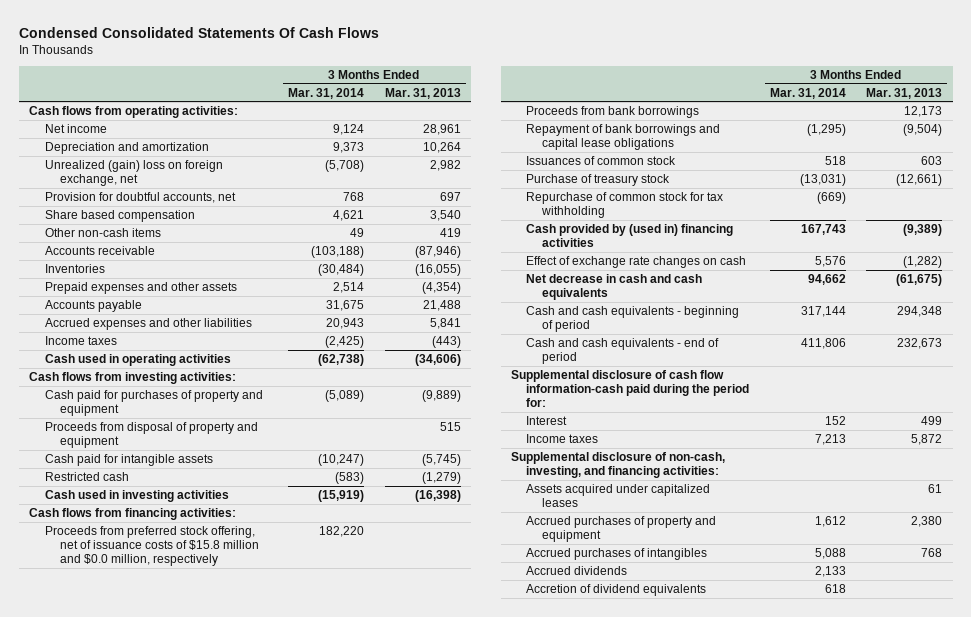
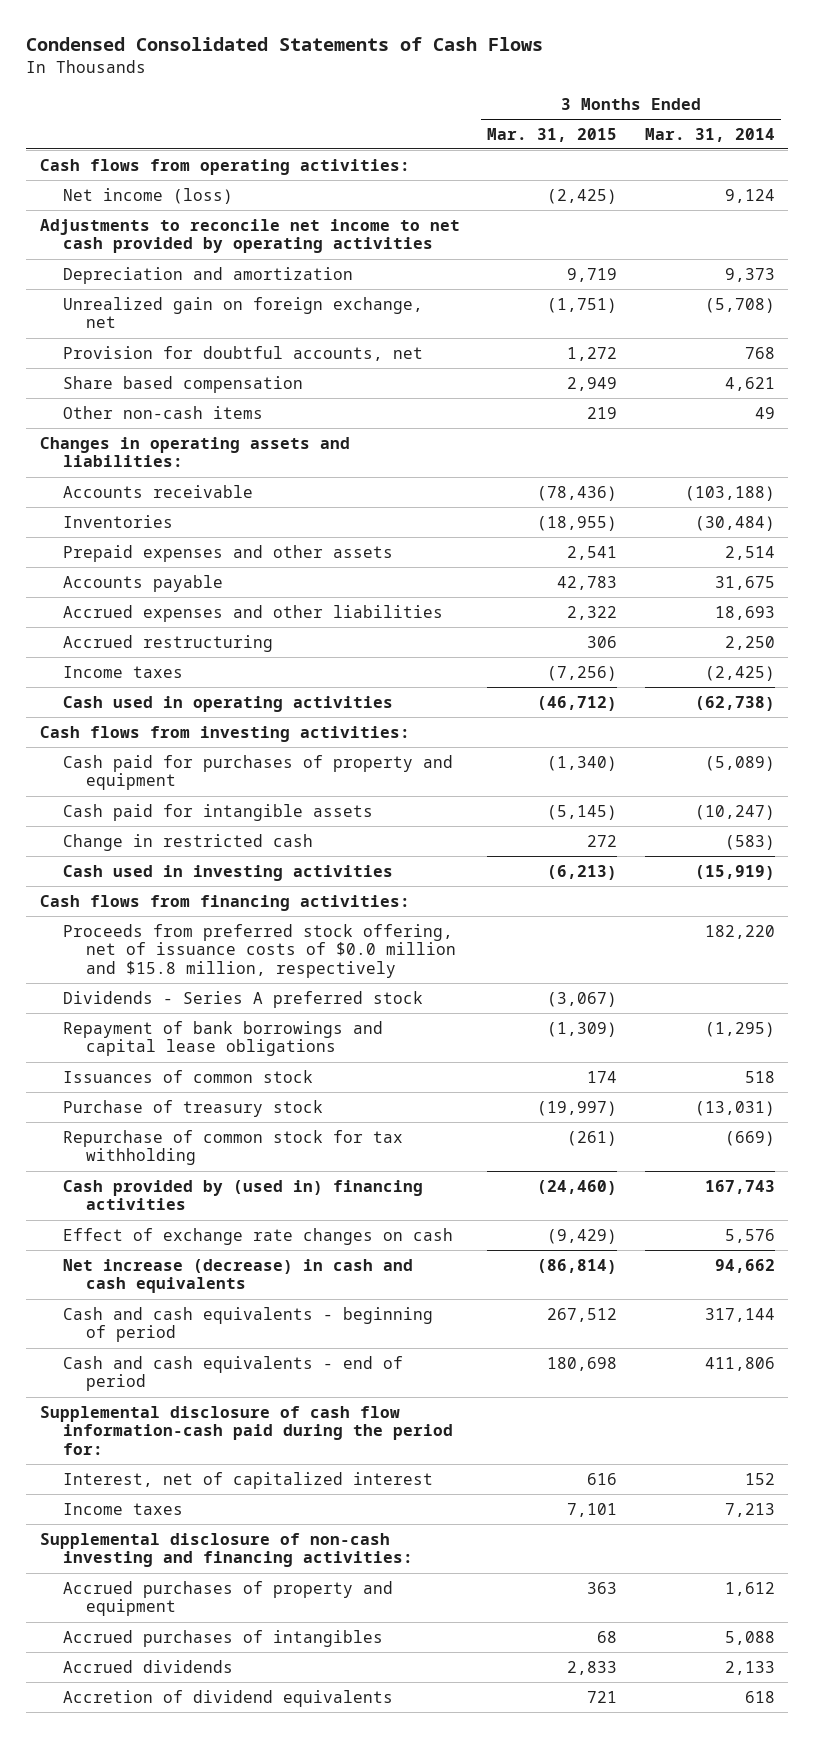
[18,26,379,38] Condensed Consolidated Statements Of Cash Flows -> [26,37,544,52] Condensed Consolidated Statements of Cash Flows
[384,87,461,99] Mar. 31, 2013 -> none
none -> [487,127,618,142] Mar. 31, 2015
[44,124,107,134] Net income -> [63,187,234,204] Net income (loss)
none -> [40,218,461,254] Adjustments to reconcile net income to net cash provided by operating activities
[44,160,223,187] Unrealized (gain) loss on foreign exchange, net -> [63,296,424,329] Unrealized gain on foreign exchange, net
none -> [40,436,351,468] Changes in operating assets and liabilities:
[326,318,365,330] 20,943 -> [714,605,775,620] 18,693
none -> [63,634,274,652] Accrued restructuring
[44,422,258,449] Proceeds from disposal of property and equipment -> none
[44,472,129,482] Restricted cash -> [63,833,314,851] Change in restricted cash
[526,106,700,119] Proceeds from bank borrowings -> none
[44,526,260,567] Proceeds from preferred stock offering, net of issuance costs of $15.8 million and $0.0 million, respectively -> [63,923,457,979] Proceeds from preferred stock offering, net of issuance costs of $0.0 million and $15.8 million, respectively
none -> [63,990,424,1008] Dividends - Series A preferred stock
[526,274,703,301] Net decrease in cash and cash equivalents -> [63,1258,414,1294] Net increase (decrease) in cash and cash equivalents
[526,416,568,426] Interest -> [63,1471,434,1489] Interest, net of capitalized interest
[526,484,711,508] Assets acquired under capitalized leases -> none
[510,452,725,479] Supplemental disclosure of non-cash, investing, and financing activities: -> [40,1532,414,1568] Supplemental disclosure of non-cash investing and financing activities:

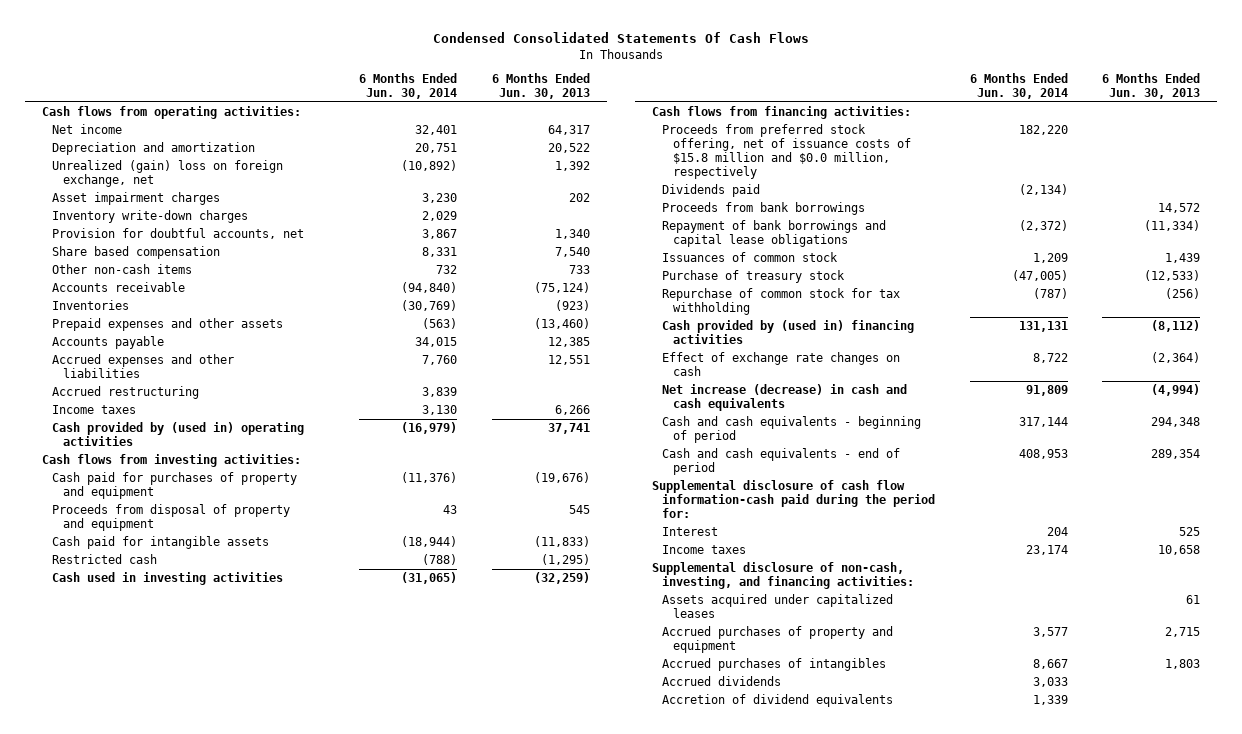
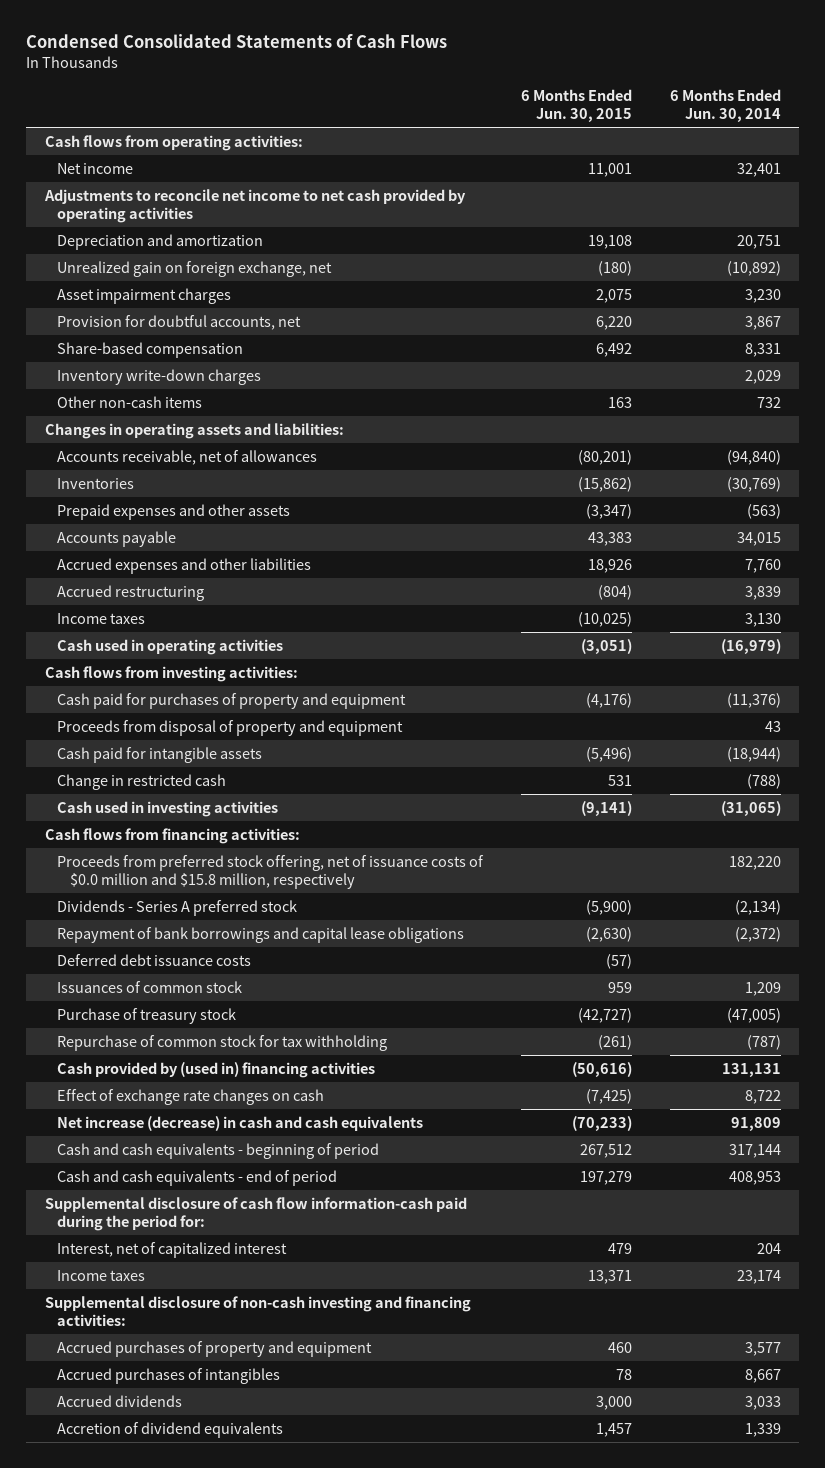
[432,32,809,44] Condensed Consolidated Statements Of Cash Flows -> [25,34,447,49] Condensed Consolidated Statements of Cash Flows
[491,73,590,100] 6 Months Ended Jun. 30, 2013 -> none
none -> [520,88,632,123] 6 Months Ended Jun. 30, 2015
none -> [43,188,466,224] Adjustments to reconcile net income to net cash provided by operating activities
[52,160,284,188] Unrealized (gain) loss on foreign exchange, net -> [57,260,333,277] Unrealized gain on foreign exchange, net
[52,246,221,260] Share based compensation -> [57,341,244,358] Share-based compensation
[52,210,249,224] Inventory write-down charges -> [57,368,262,385] Inventory write-down charges
none -> [44,422,344,439] Changes in operating assets and liabilities:
[52,282,186,293] Accounts receivable -> [57,449,318,465] Accounts receivable, net of allowances
[52,422,305,447] Cash provided by (used in) operating activities -> [57,638,284,655] Cash used in operating activities
[52,554,158,565] Restricted cash -> [57,773,227,790] Change in restricted cash
[662,202,866,216] Proceeds from bank borrowings -> none
[662,124,911,179] Proceeds from preferred stock offering, net of issuance costs of $15.8 million and $0.0 million, respectively -> [57,854,485,890] Proceeds from preferred stock offering, net of issuance costs of $0.0 million and $15.8 million, respectively
[662,184,761,198] Dividends paid -> [57,899,298,916] Dividends - Series A preferred stock
none -> [57,953,252,966] Deferred debt issuance costs
[662,527,719,537] Interest -> [57,1241,288,1258] Interest, net of capitalized interest
[662,594,894,619] Assets acquired under capitalized leases -> none
[652,562,915,590] Supplemental disclosure of non-cash, investing, and financing activities: -> [44,1295,471,1327] Supplemental disclosure of non-cash investing and financing activities:

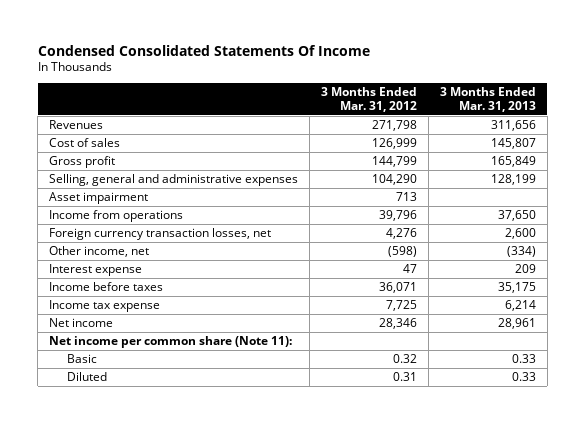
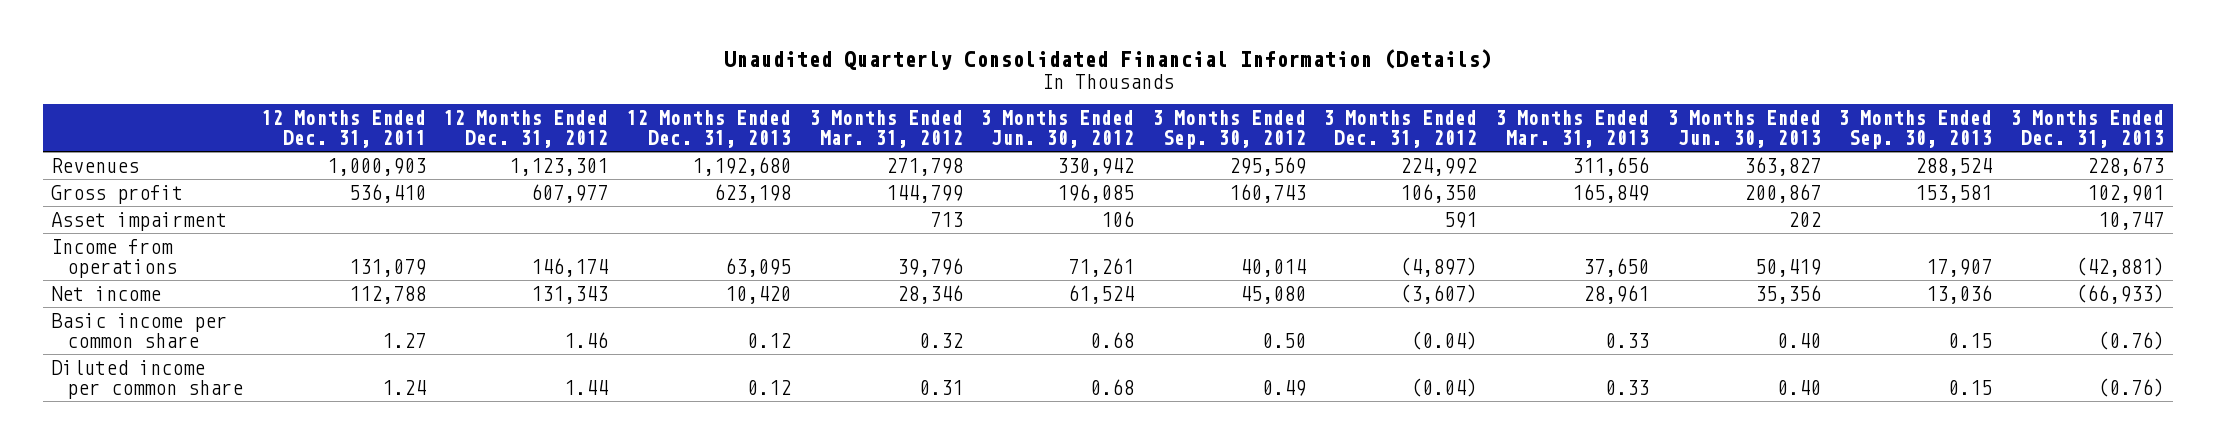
[37,44,370,56] Condensed Consolidated Statements Of Income -> [723,49,1492,71] Unaudited Quarterly Consolidated Financial Information (Details)
none -> [260,110,426,149] 12 Months Ended Dec. 31, 2011
none -> [443,110,609,149] 12 Months Ended Dec. 31, 2012
none -> [626,110,792,149] 12 Months Ended Dec. 31, 2013
none -> [980,110,1135,149] 3 Months Ended Jun. 30, 2012
none -> [1151,110,1306,150] 3 Months Ended Sep. 30, 2012
none -> [1323,110,1478,149] 3 Months Ended Dec. 31, 2012
none -> [1666,110,1821,149] 3 Months Ended Jun. 30, 2013
none -> [1838,110,1993,150] 3 Months Ended Sep. 30, 2013
none -> [2009,110,2164,149] 3 Months Ended Dec. 31, 2013
[49,138,121,148] Cost of sales -> none
[49,174,299,187] Selling, general and administrative expenses -> none
[49,228,272,241] Foreign currency transaction losses, net -> none
[49,246,150,258] Other income, net -> none
[49,264,143,277] Interest expense -> none
[49,282,164,292] Income before taxes -> none
[49,300,161,313] Income tax expense -> none
[49,336,293,349] Net income per common share (Note 11): -> none
[66,354,97,364] Basic -> [51,312,228,348] Basic income per common share
[66,372,107,382] Diluted -> [51,359,244,399] Diluted income per common share

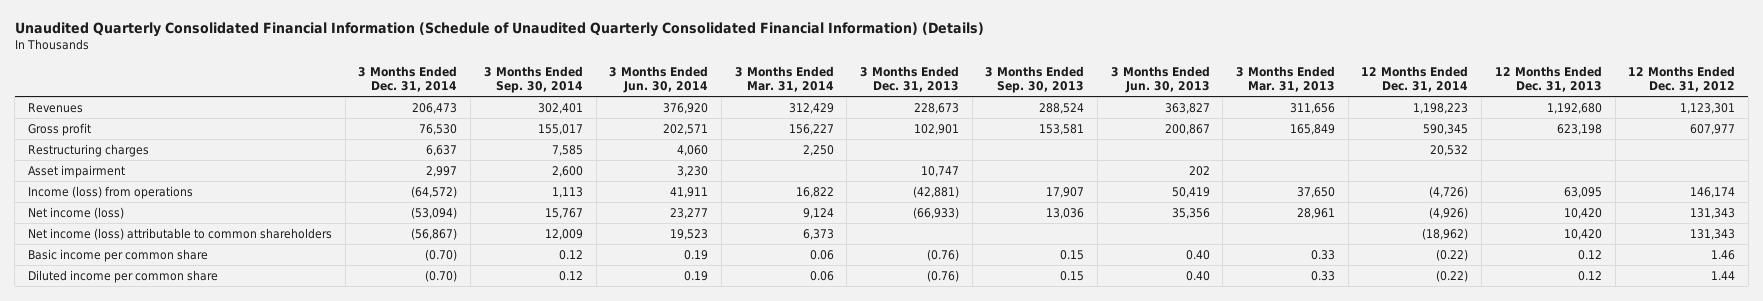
[723,49,1492,71] Unaudited Quarterly Consolidated Financial Information (Details) -> [14,22,984,38] Unaudited Quarterly Consolidated Financial Information (Schedule of Unaudited Quarterly Consolidated Financial Information) (Details)
[260,110,426,149] 12 Months Ended Dec. 31, 2011 -> none
[808,110,963,149] 3 Months Ended Mar. 31, 2012 -> none
[980,110,1135,149] 3 Months Ended Jun. 30, 2012 -> none
[1151,110,1306,150] 3 Months Ended Sep. 30, 2012 -> none
[1323,110,1478,149] 3 Months Ended Dec. 31, 2012 -> none
none -> [358,66,458,92] 3 Months Ended Dec. 31, 2014
none -> [483,66,583,93] 3 Months Ended Sep. 30, 2014
none -> [609,66,709,93] 3 Months Ended Jun. 30, 2014
none -> [734,66,834,92] 3 Months Ended Mar. 31, 2014
none -> [1361,66,1469,92] 12 Months Ended Dec. 31, 2014
none -> [28,144,150,158] Restructuring charges
[51,238,178,278] Income from operations -> [28,186,194,200] Income (loss) from operations
[51,285,162,301] Net income -> [28,207,125,220] Net income (loss)
none -> [28,228,333,241] Net income (loss) attributable to common shareholders

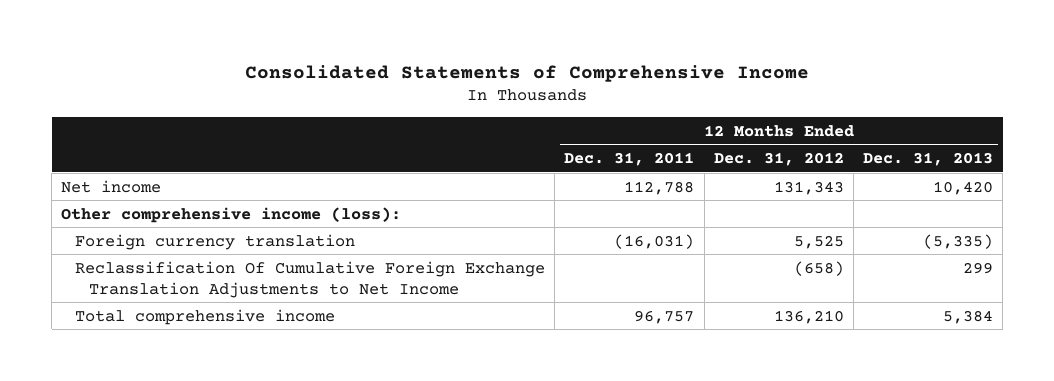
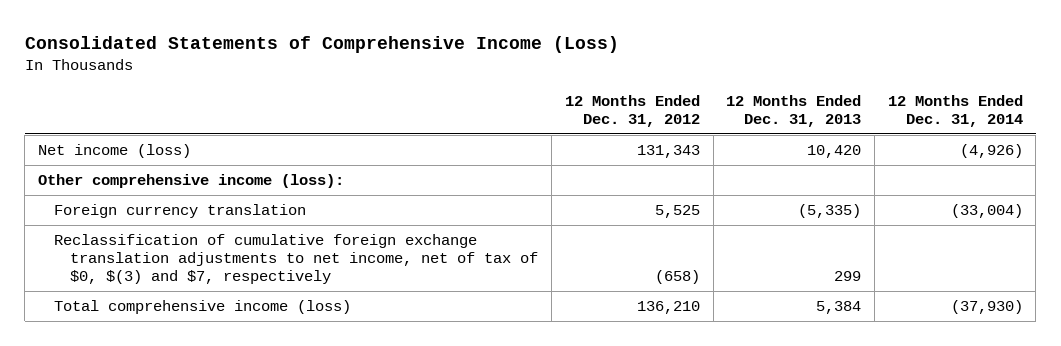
[245,64,810,82] Consolidated Statements of Comprehensive Income -> [24,36,619,54] Consolidated Statements of Comprehensive Income (Loss)
[564,151,695,166] Dec. 31, 2011 -> none
none -> [887,95,1023,128] 12 Months Ended Dec. 31, 2014
[61,179,162,193] Net income -> [38,144,192,159] Net income (loss)
[75,260,546,298] Reclassification Of Cumulative Foreign Exchange Translation Adjustments to Net Income -> [54,234,539,285] Reclassification of cumulative foreign exchange translation adjustments to net income, net of tax of $0, $(3) and $7, respectively
[75,308,336,325] Total comprehensive income -> [54,300,352,315] Total comprehensive income (loss)

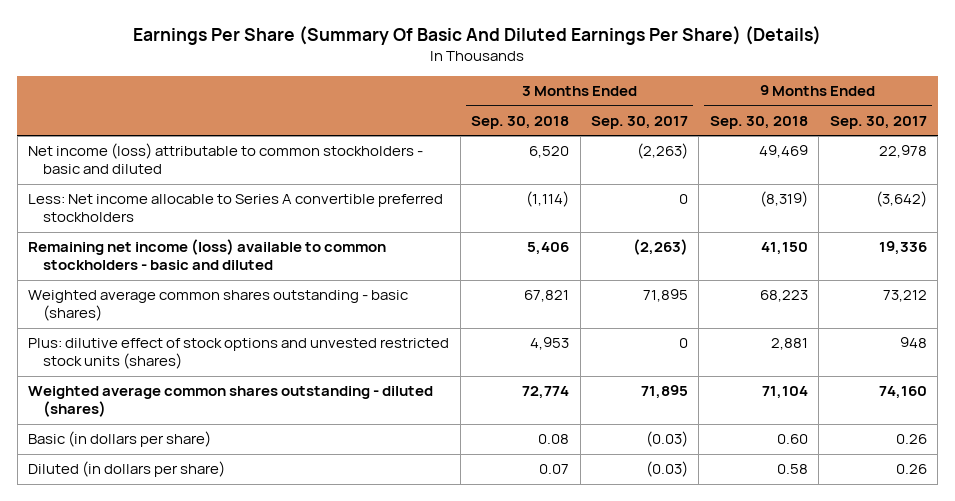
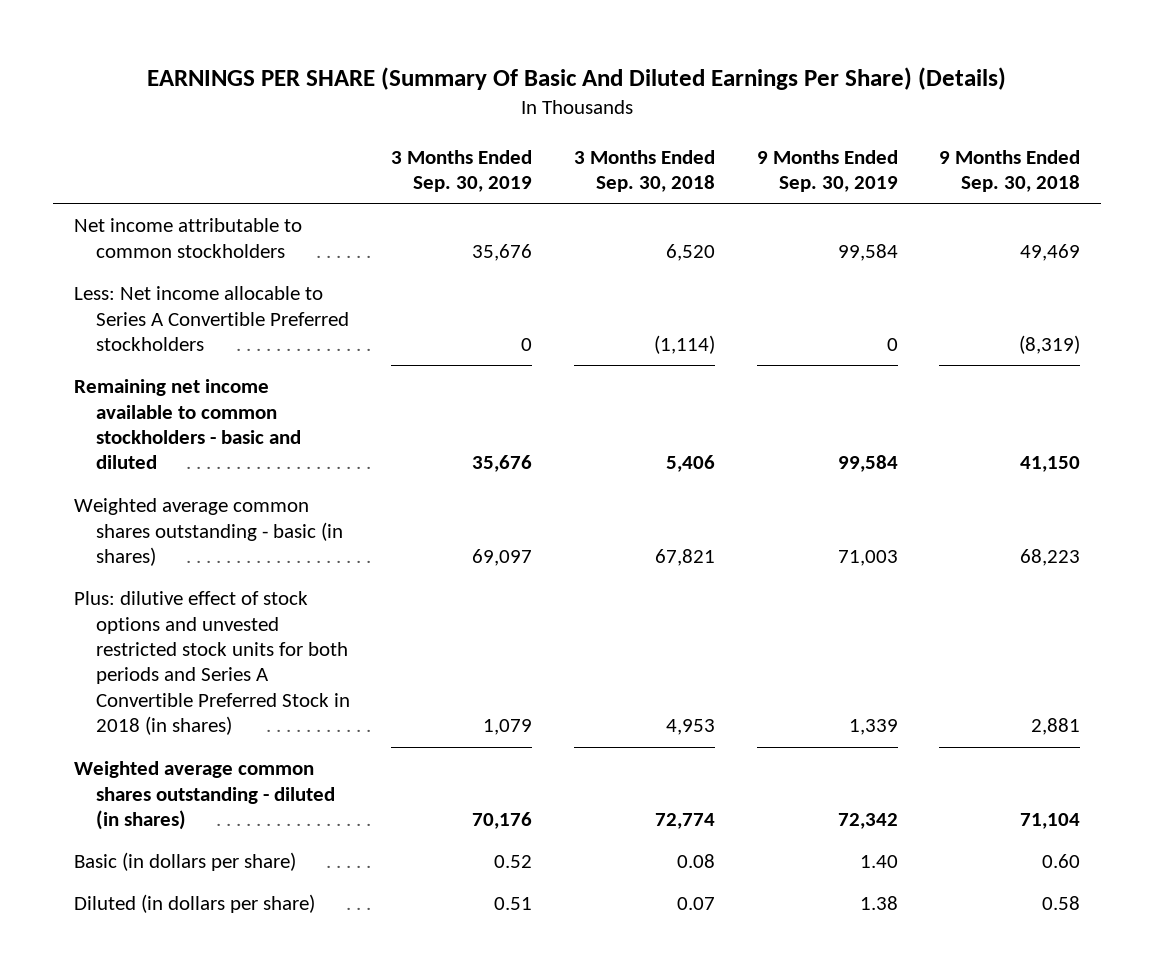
[133,25,822,45] Earnings Per Share (Summary Of Basic And Diluted Earnings Per Share) (Details) -> [147,66,1007,90] EARNINGS PER SHARE (Summary Of Basic And Diluted Earnings Per Share) (Details)
[590,116,688,130] Sep. 30, 2017 -> none
[829,116,927,130] Sep. 30, 2017 -> none
none -> [391,149,533,193] 3 Months Ended Sep. 30, 2019
none -> [756,149,898,193] 9 Months Ended Sep. 30, 2019
[28,143,424,175] Net income (loss) attributable to common stockholders - basic and diluted -> [73,218,302,258] Net income attributable to common stockholders
[28,194,444,223] Less: Net income allocable to Series A convertible preferred stockholders -> [73,286,349,351] Less: Net income allocable to Series A Convertible Preferred stockholders
[28,239,387,271] Remaining net income (loss) available to common stockholders - basic and diluted -> [73,379,301,470] Remaining net income available to common stockholders - basic and diluted
[28,290,409,322] Weighted average common shares outstanding - basic (shares) -> [73,498,343,566] Weighted average common shares outstanding - basic (in shares)
[28,338,450,370] Plus: dilutive effect of stock options and unvested restricted stock units (shares) -> [73,591,350,736] Plus: dilutive effect of stock options and unvested restricted stock units for both periods and Series A Convertible Preferred Stock in 2018 (in shares)
[28,386,434,418] Weighted average common shares outstanding - diluted (shares) -> [73,761,335,830] Weighted average common shares outstanding - diluted (in shares)

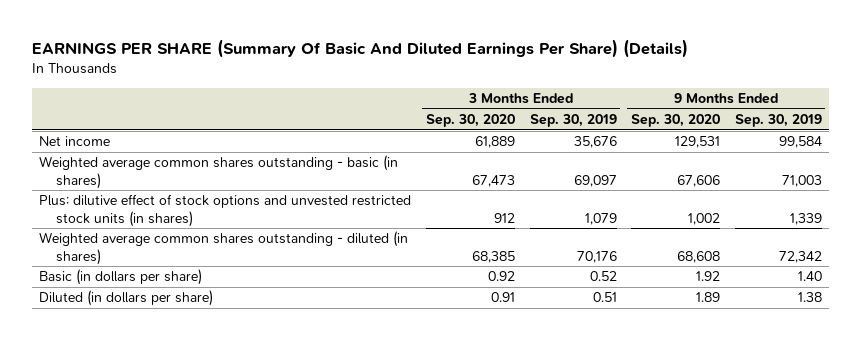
[574,149,716,193] 3 Months Ended Sep. 30, 2018 -> none
[939,149,1081,193] 9 Months Ended Sep. 30, 2018 -> none
none -> [426,114,516,128] Sep. 30, 2020
none -> [631,114,721,128] Sep. 30, 2020
[73,286,349,351] Less: Net income allocable to Series A Convertible Preferred stockholders -> none
[73,379,301,470] Remaining net income available to common stockholders - basic and diluted -> none
[73,218,302,258] Net income attributable to common stockholders -> [39,136,111,147] Net income
[73,591,350,736] Plus: dilutive effect of stock options and unvested restricted stock units for both periods and Series A Convertible Preferred Stock in 2018 (in shares) -> [39,194,412,227] Plus: dilutive effect of stock options and unvested restricted stock units (in shares)

